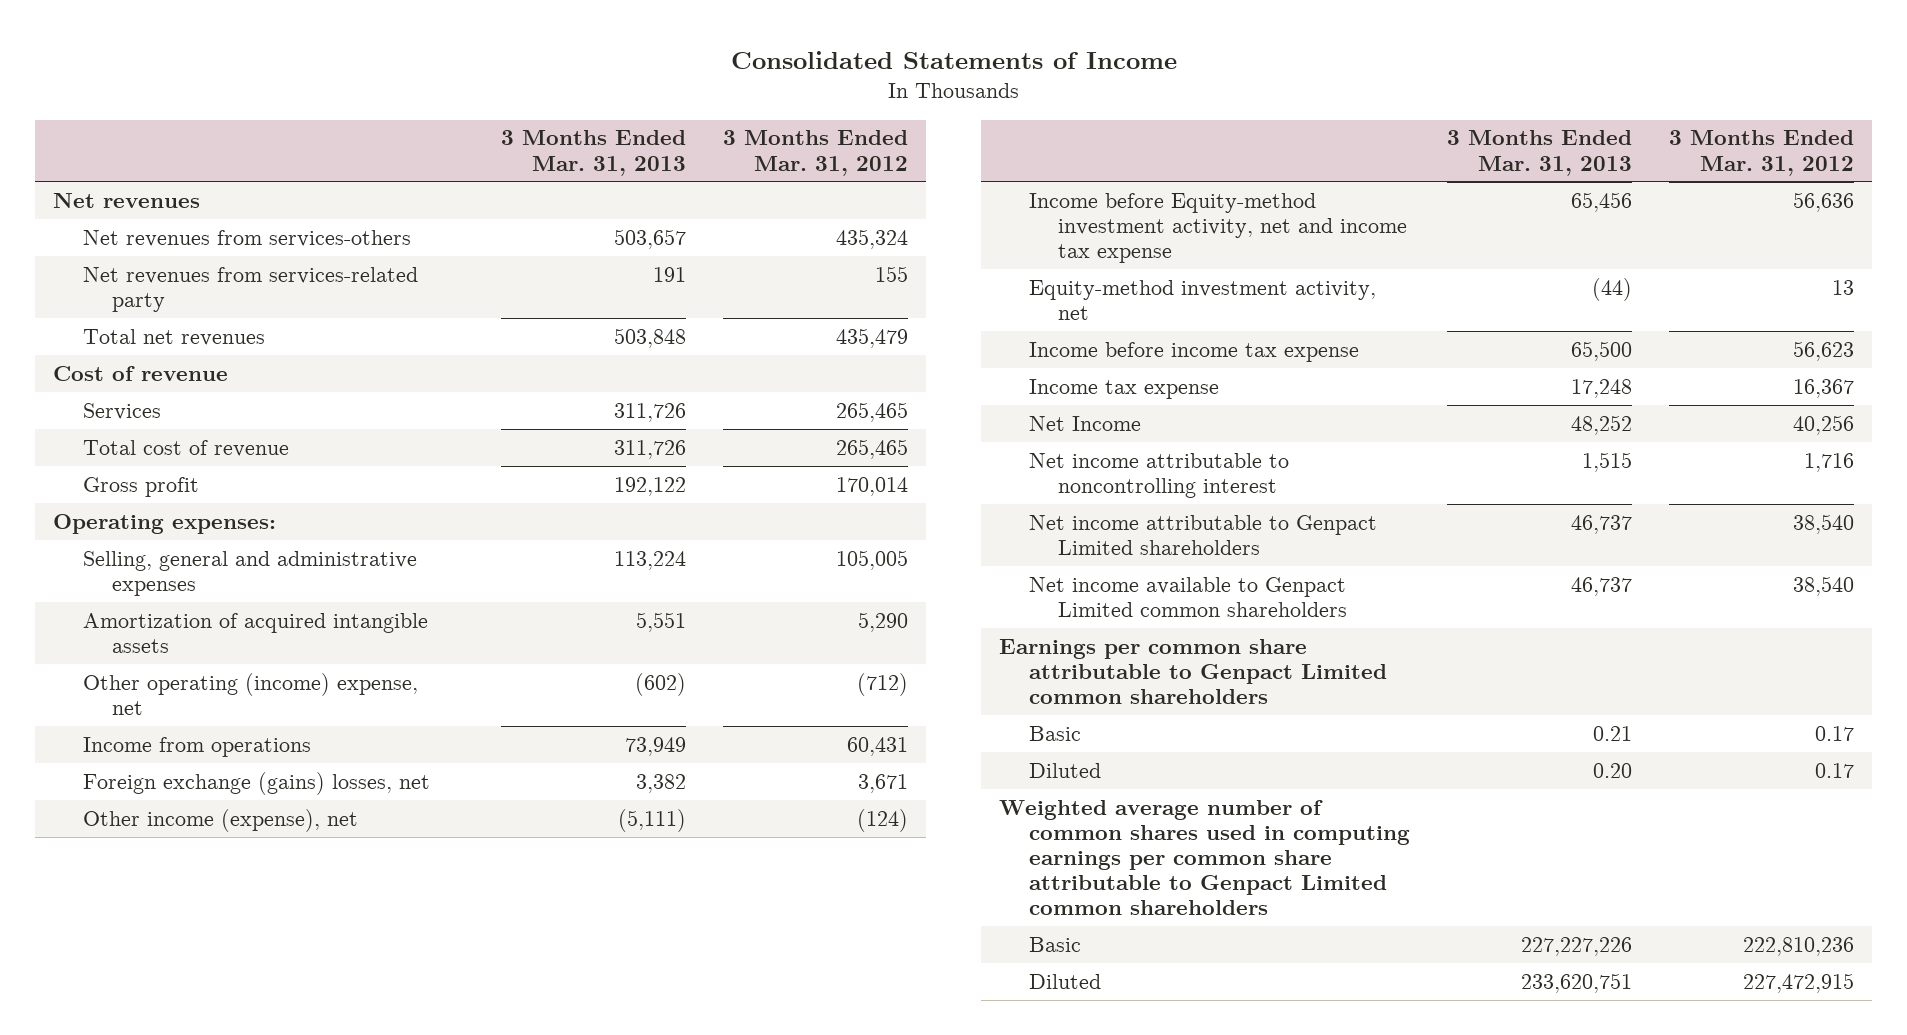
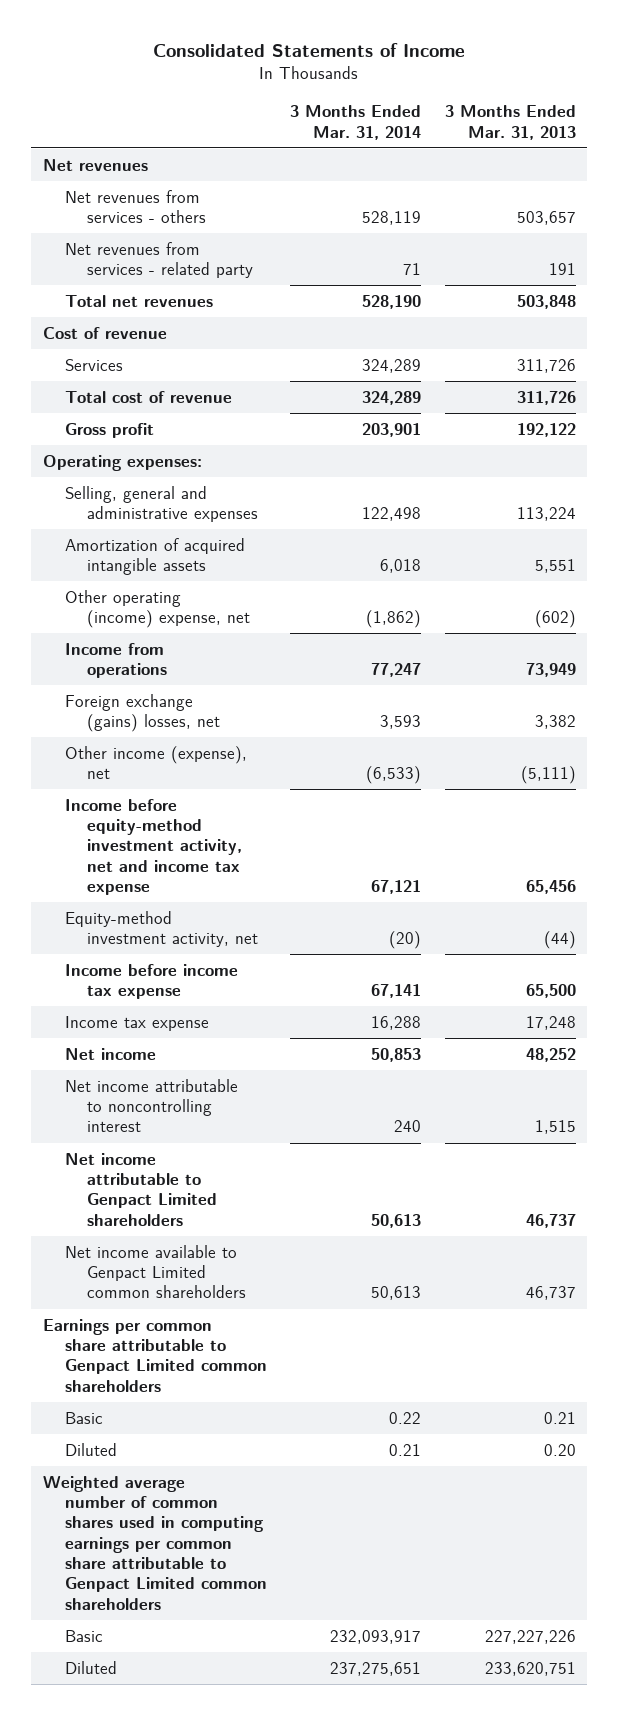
[722,130,908,176] 3 Months Ended Mar. 31, 2012 -> none
none -> [290,105,422,140] 3 Months Ended Mar. 31, 2014
[82,229,411,247] Net revenues from services-others -> [64,189,206,224] Net revenues from services - others
[82,266,418,312] Net revenues from services-related party -> [64,241,253,279] Net revenues from services - related party
[1028,192,1407,264] Income before Equity-method investment activity, net and income tax expense -> [64,798,242,896] Income before equity-method investment activity, net and income tax expense
[1028,415,1141,431] Net Income -> [64,1047,156,1060] Net income

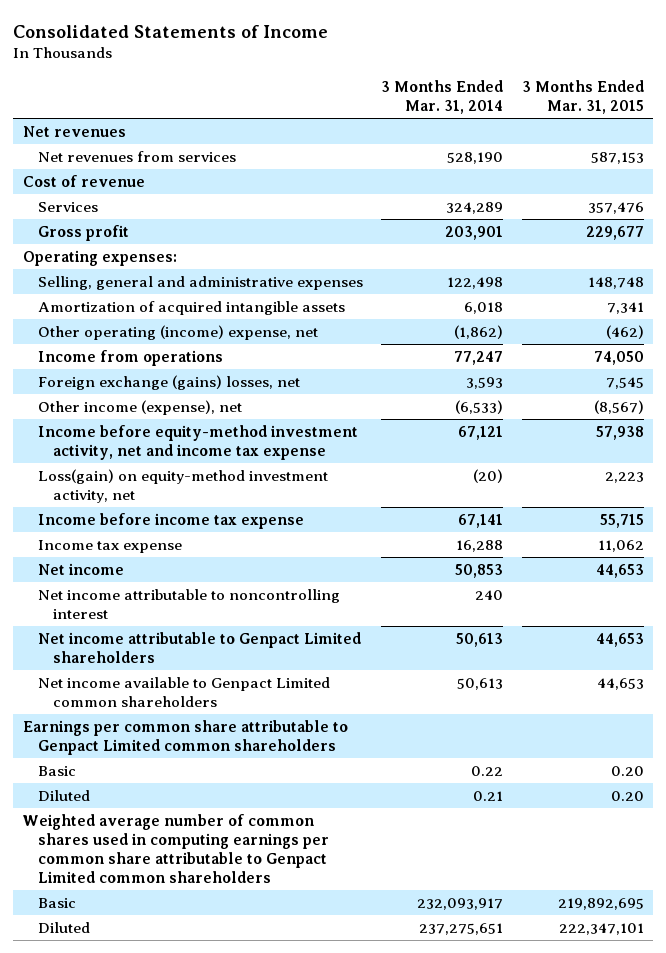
[444,105,576,140] 3 Months Ended Mar. 31, 2013 -> none
none -> [521,79,644,114] 3 Months Ended Mar. 31, 2015
[64,189,206,224] Net revenues from services - others -> none
[64,241,253,279] Net revenues from services - related party -> none
[64,294,213,307] Total net revenues -> [37,150,236,162] Net revenues from services
[64,390,232,403] Total cost of revenue -> none
[64,910,258,948] Equity-method investment activity, net -> [37,468,328,503] Loss(gain) on equity-method investment activity, net

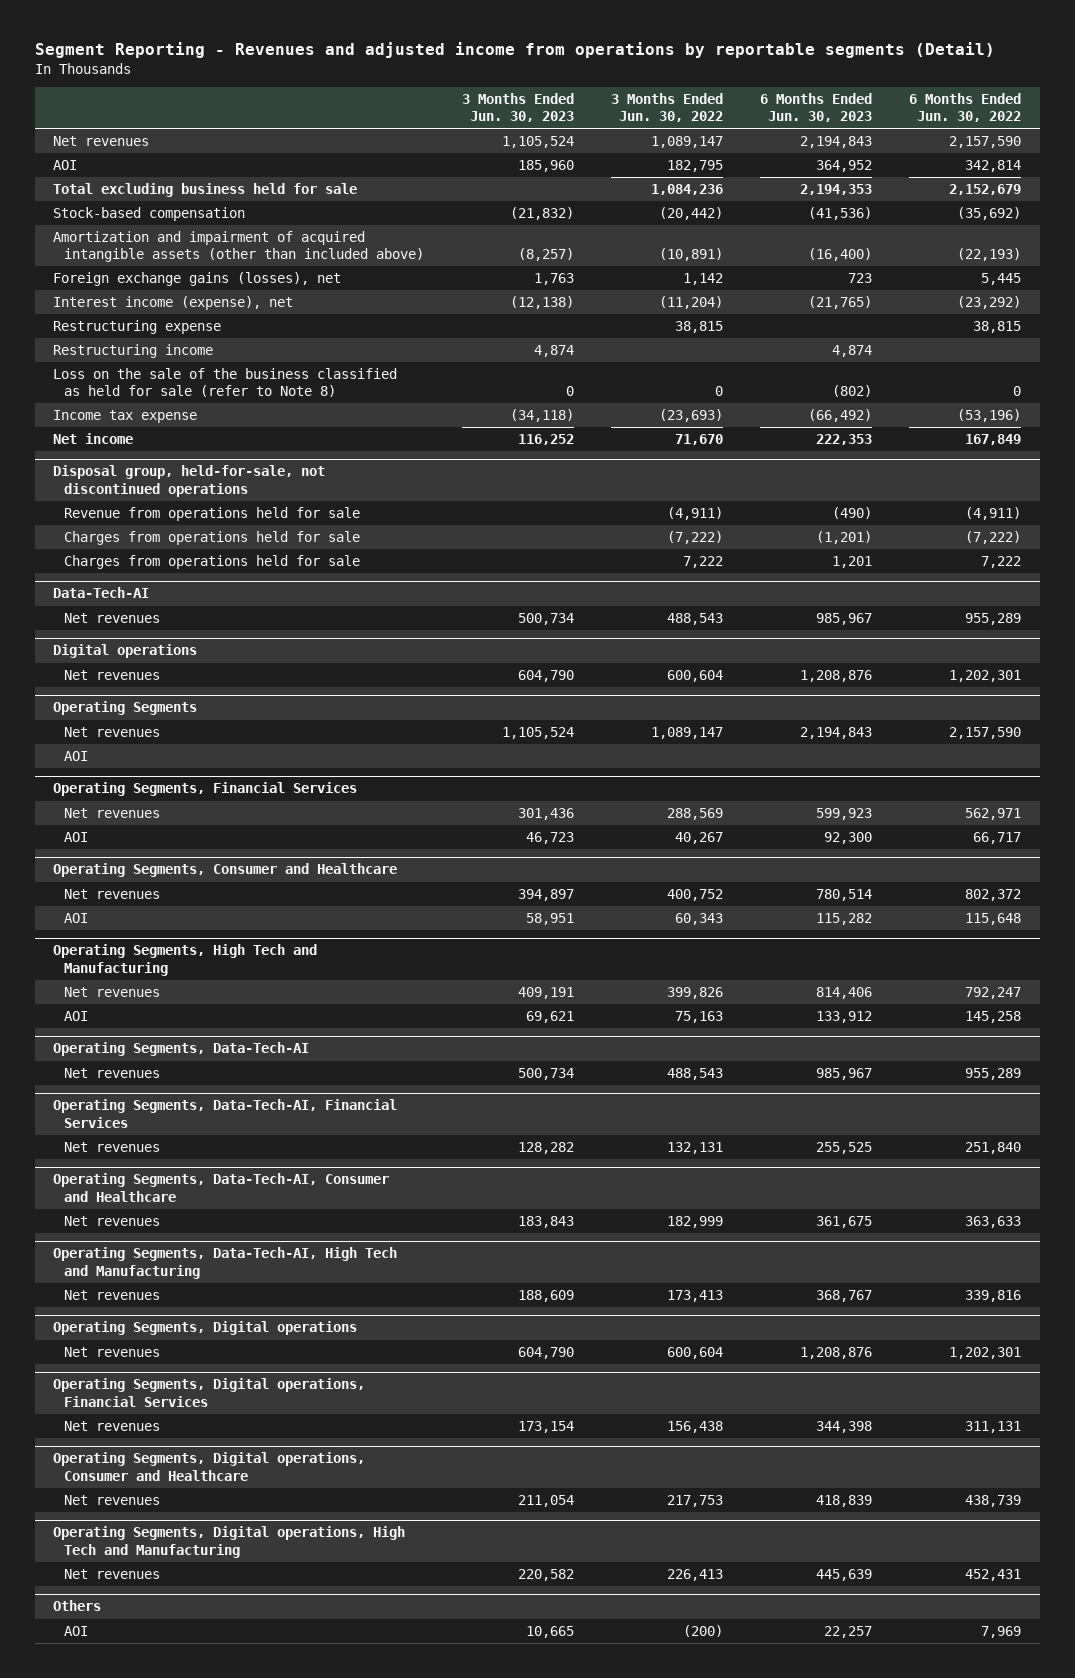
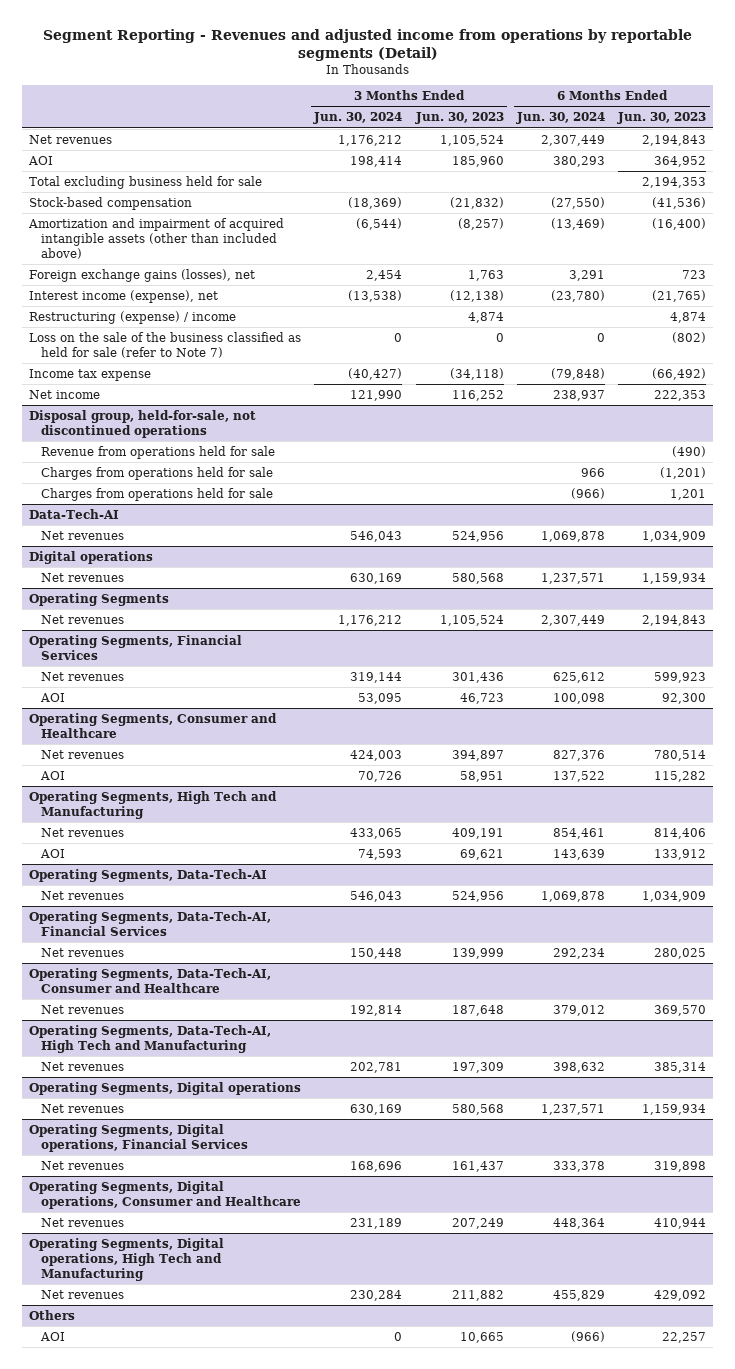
[610,92,723,122] 3 Months Ended Jun. 30, 2022 -> none
[909,92,1022,122] 6 Months Ended Jun. 30, 2022 -> none
none -> [313,112,403,125] Jun. 30, 2024
none -> [516,112,606,125] Jun. 30, 2024
[53,319,222,334] Restructuring expense -> none
[53,343,214,358] Restructuring income -> [29,310,237,324] Restructuring (expense) / income
[53,367,398,398] Loss on the sale of the business classified as held for sale (refer to Note 8) -> [29,331,302,358] Loss on the sale of the business classified as held for sale (refer to Note 7)
[517,612,574,625] 500,734 -> [451,530,504,542] 524,956
[816,612,873,625] 985,967 -> [642,530,707,542] 1,034,909
[517,669,574,682] 604,790 -> [451,572,504,584] 580,568
[800,669,873,682] 1,208,876 -> [642,572,707,584] 1,159,934
[64,750,89,761] AOI -> none
[517,1067,574,1080] 500,734 -> [451,890,504,902] 524,956
[816,1067,873,1080] 985,967 -> [642,890,707,902] 1,034,909
[517,1141,574,1154] 128,282 -> [451,947,504,959] 139,999
[816,1141,873,1154] 255,525 -> [654,947,707,959] 280,025
[517,1215,574,1228] 183,843 -> [451,1004,504,1016] 187,648
[816,1215,873,1228] 361,675 -> [654,1004,707,1016] 369,570
[517,1289,574,1302] 188,609 -> [451,1061,504,1073] 197,309
[816,1289,873,1302] 368,767 -> [654,1061,707,1073] 385,314
[517,1346,574,1359] 604,790 -> [451,1103,504,1115] 580,568
[800,1346,873,1359] 1,208,876 -> [642,1103,707,1115] 1,159,934
[517,1420,574,1433] 173,154 -> [451,1160,504,1172] 161,437
[816,1420,873,1433] 344,398 -> [654,1160,707,1172] 319,898
[517,1494,574,1507] 211,054 -> [451,1217,504,1229] 207,249
[816,1494,873,1507] 418,839 -> [654,1217,707,1229] 410,944
[517,1568,574,1581] 220,582 -> [451,1289,504,1301] 211,882
[816,1568,873,1581] 445,639 -> [654,1289,707,1301] 429,092

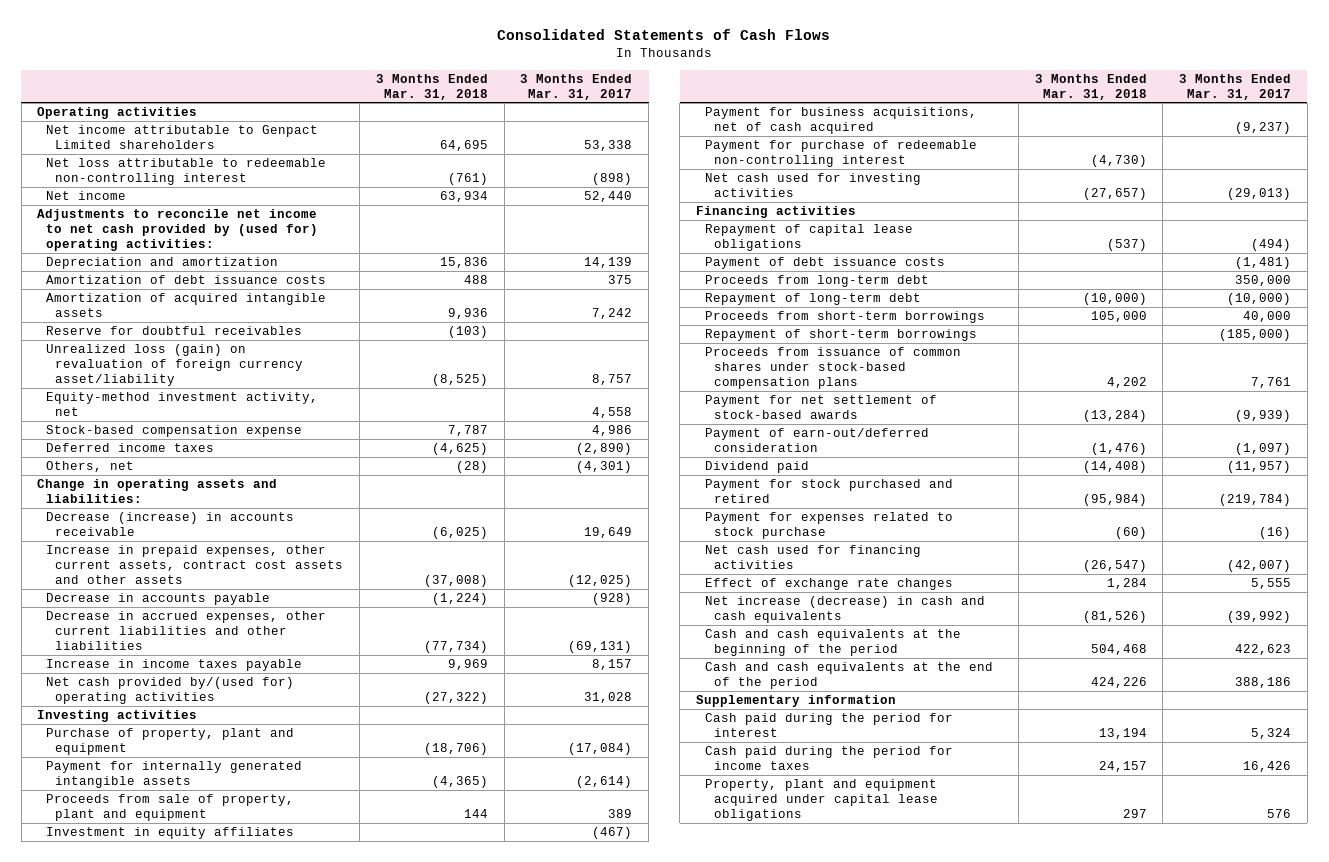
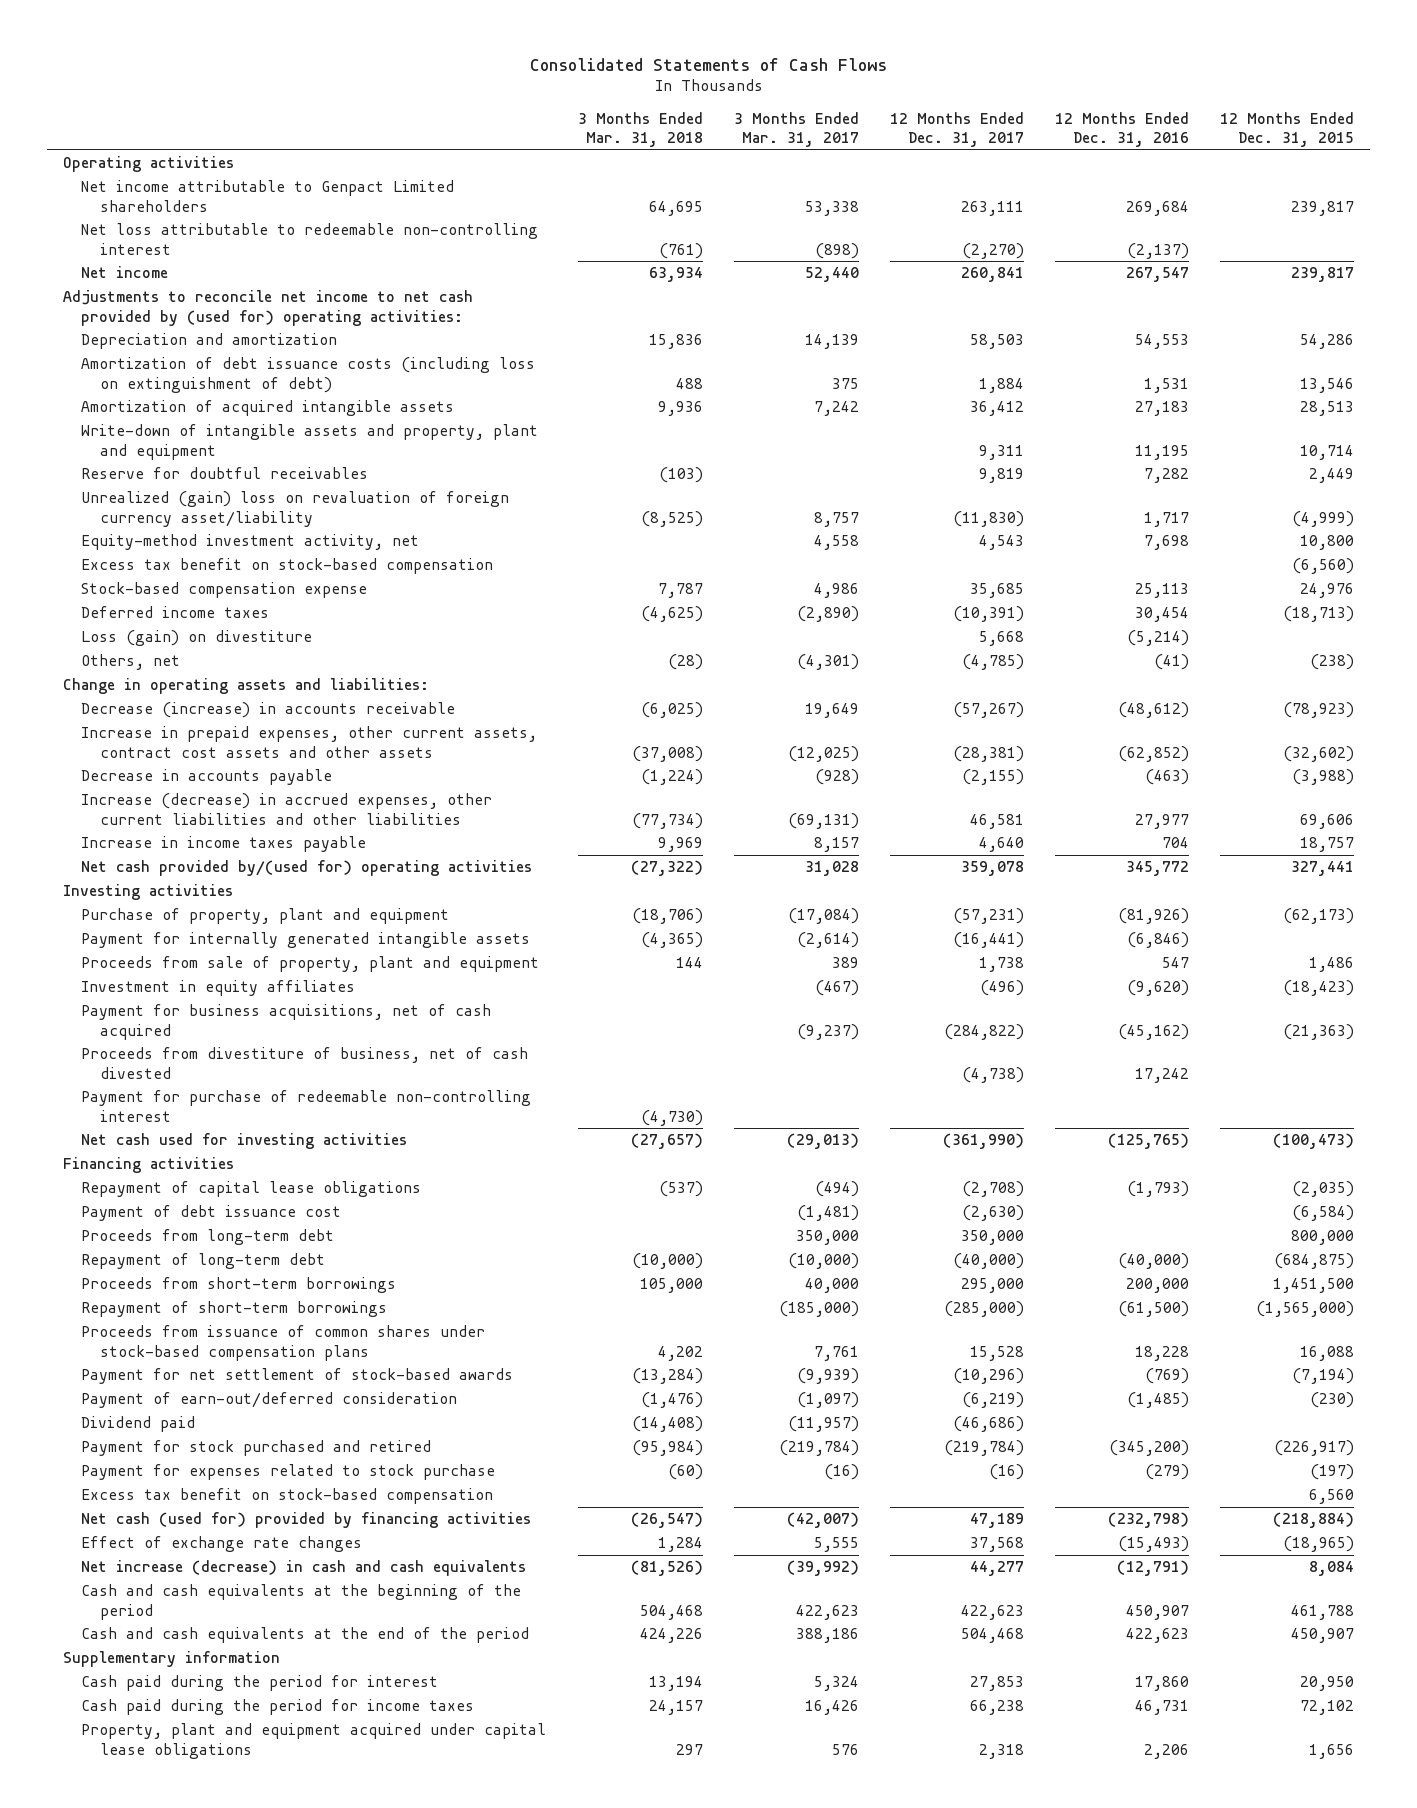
none -> [890,111,1025,148] 12 Months Ended Dec. 31, 2017
none -> [1055,111,1190,148] 12 Months Ended Dec. 31, 2016
none -> [1220,111,1355,148] 12 Months Ended Dec. 31, 2015
[46,275,327,285] Amortization of debt issuance costs -> [81,357,536,393] Amortization of debt issuance costs (including loss on extinguishment of debt)
none -> [81,424,539,460] Write-down of intangible assets and property, plant and equipment
[46,344,304,386] Unrealized loss (gain) on revaluation of foreign currency asset/liability -> [81,491,510,527] Unrealized (gain) loss on revaluation of foreign currency asset/liability
none -> [81,558,494,575] Excess tax benefit on stock-based compensation
none -> [81,630,313,647] Loss (gain) on divestiture
[46,611,327,650] Decrease in accrued expenses, other current liabilities and other liabilities -> [81,793,493,825] Increase (decrease) in accrued expenses, other current liabilities and other liabilities
none -> [81,1047,529,1079] Proceeds from divestiture of business, net of cash divested
[705,257,946,270] Payment of debt issuance costs -> [81,1205,342,1222] Payment of debt issuance cost
none -> [81,1488,494,1505] Excess tax benefit on stock-based compensation
[705,545,922,569] Net cash used for financing activities -> [81,1512,532,1529] Net cash (used for) provided by financing activities

